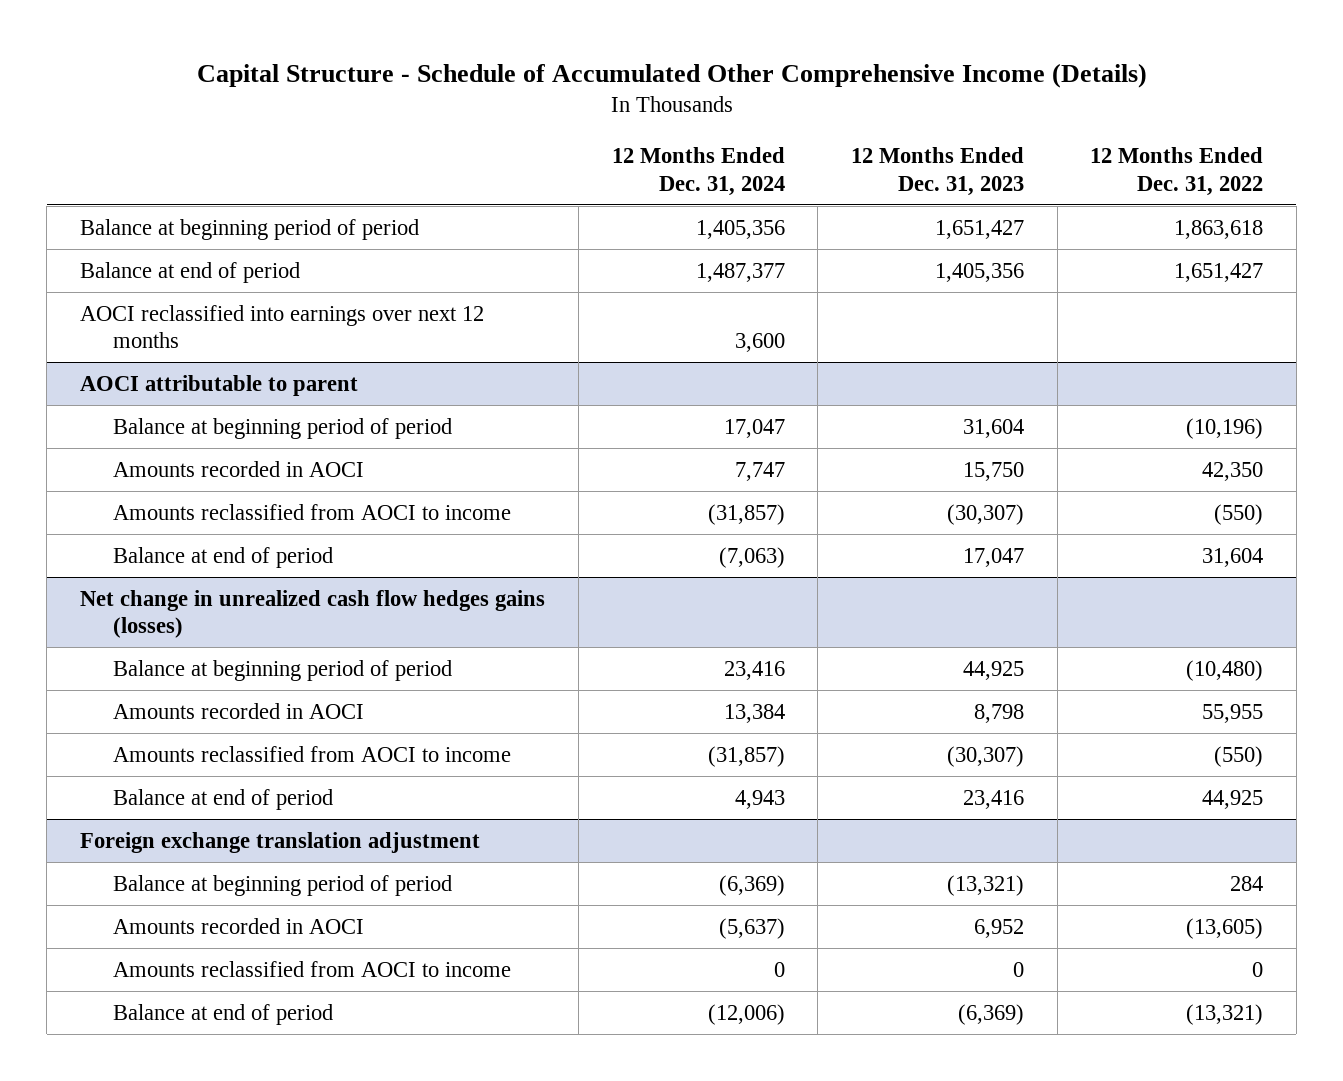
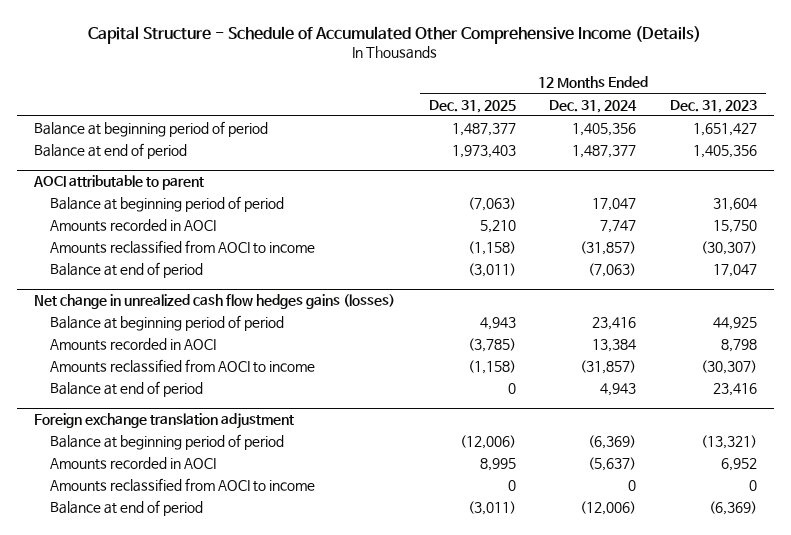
[1090,147,1264,196] 12 Months Ended Dec. 31, 2022 -> none
none -> [428,99,516,113] Dec. 31, 2025
[80,304,485,349] AOCI reclassified into earnings over next 12 months -> none

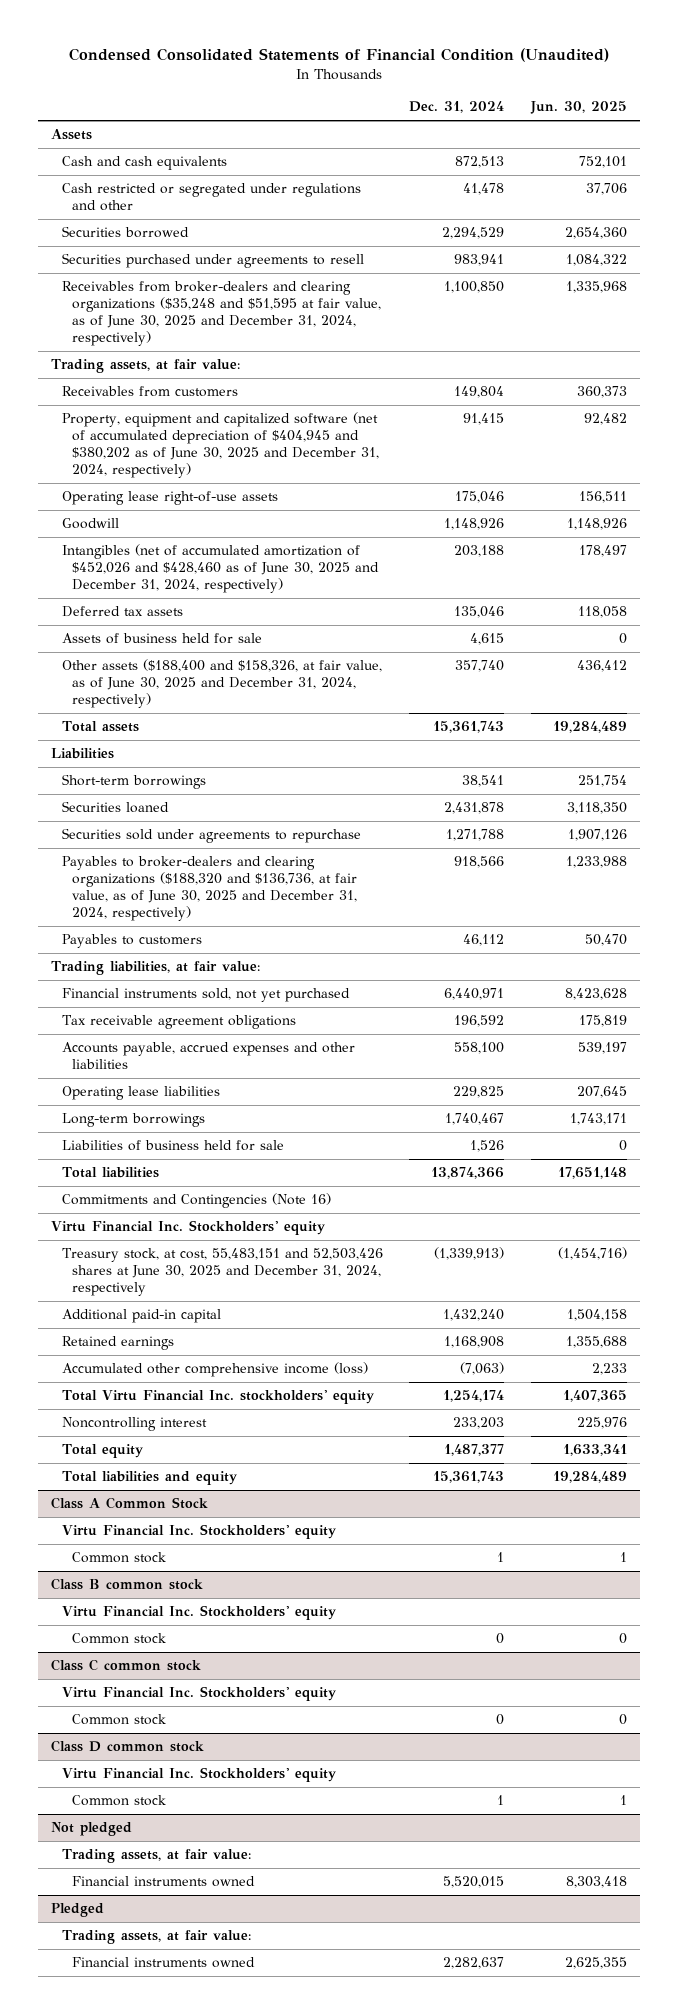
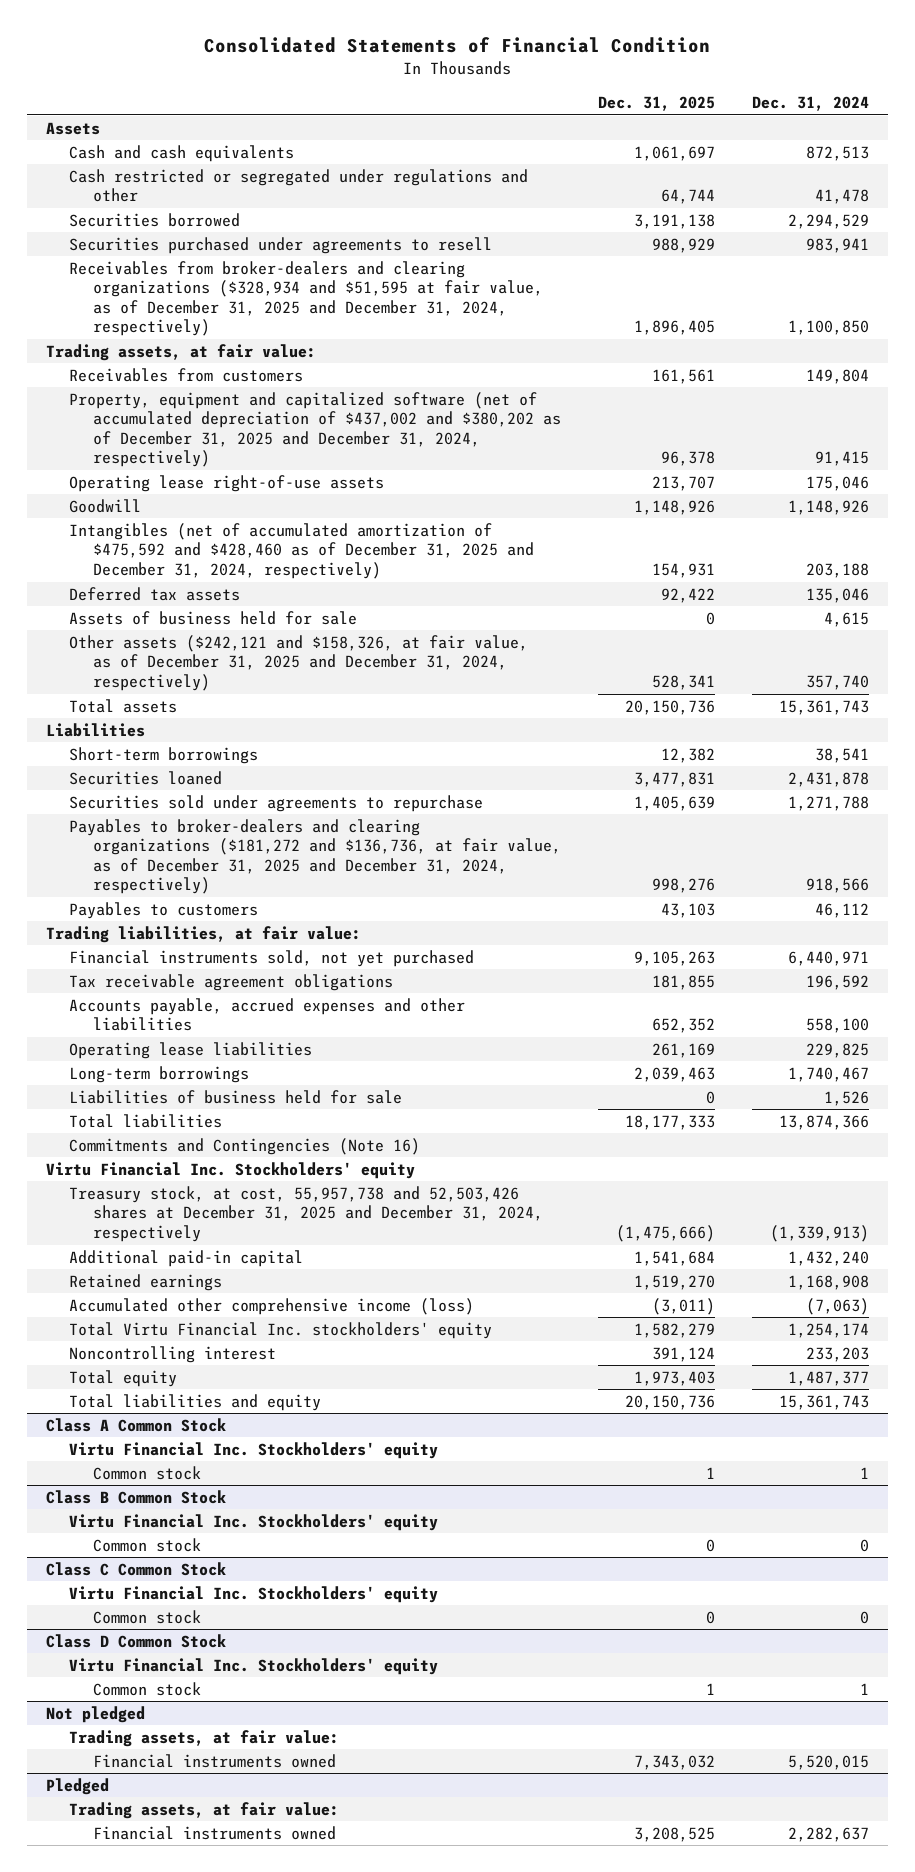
[69,47,610,62] Condensed Consolidated Statements of Financial Condition (Unaudited) -> [204,37,711,54] Consolidated Statements of Financial Condition
[529,101,627,115] Jun. 30, 2025 -> none
none -> [598,96,716,112] Dec. 31, 2025
[61,281,381,347] Receivables from broker-dealers and clearing organizations ($35,248 and $51,595 at fair value, as of June 30, 2025 and December 31, 2024, respectively) -> [69,260,544,337] Receivables from broker-dealers and clearing organizations ($328,934 and $51,595 at fair value, as of December 31, 2025 and December 31, 2024, respectively)
[61,412,379,479] Property, equipment and capitalized software (net of accumulated depreciation of $404,945 and $380,202 as of June 30, 2025 and December 31, 2024, respectively) -> [69,391,562,468] Property, equipment and capitalized software (net of accumulated depreciation of $437,002 and $380,202 as of December 31, 2025 and December 31, 2024, respectively)
[61,544,379,594] Intangibles (net of accumulated amortization of $452,026 and $428,460 as of June 30, 2025 and December 31, 2024, respectively) -> [69,522,535,579] Intangibles (net of accumulated amortization of $475,592 and $428,460 as of December 31, 2025 and December 31, 2024, respectively)
[61,659,382,709] Other assets ($188,400 and $158,326, at fair value, as of June 30, 2025 and December 31, 2024, respectively) -> [69,634,529,691] Other assets ($242,121 and $158,326, at fair value, as of December 31, 2025 and December 31, 2024, respectively)
[61,856,357,922] Payables to broker-dealers and clearing organizations ($188,320 and $136,736, at fair value, as of June 30, 2025 and December 31, 2024, respectively) -> [69,818,562,895] Payables to broker-dealers and clearing organizations ($181,272 and $136,736, at fair value, as of December 31, 2025 and December 31, 2024, respectively)
[61,1248,383,1297] Treasury stock, at cost, 55,483,151 and 52,503,426 shares at June 30, 2025 and December 31, 2024, respectively -> [69,1185,544,1242] Treasury stock, at cost, 55,957,738 and 52,503,426 shares at December 31, 2025 and December 31, 2024, respectively
[51,1578,204,1591] Class B common stock -> [45,1489,226,1504] Class B Common Stock
[51,1659,202,1672] Class C common stock -> [45,1561,226,1576] Class C Common Stock
[51,1740,205,1753] Class D common stock -> [45,1633,226,1648] Class D Common Stock

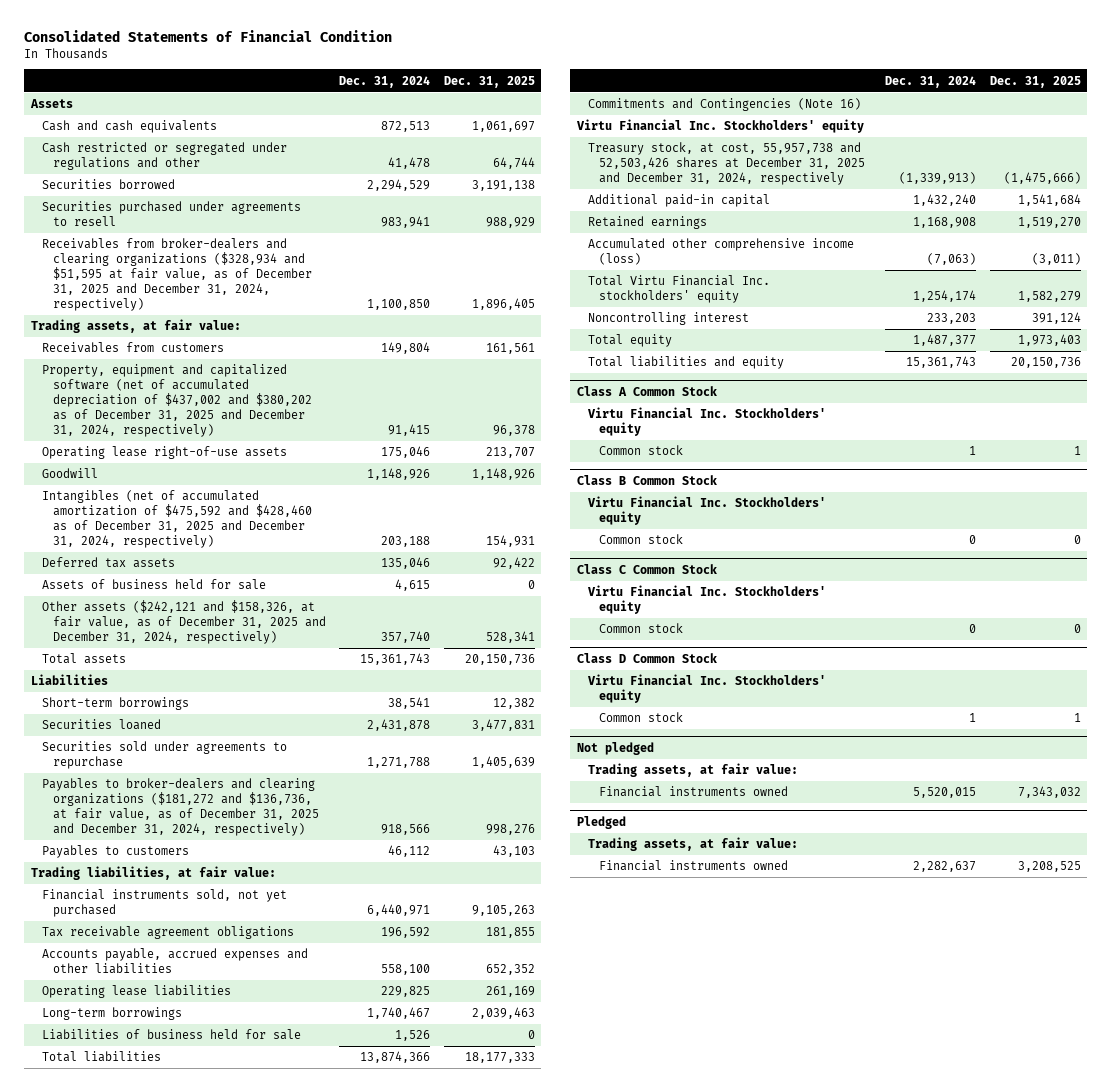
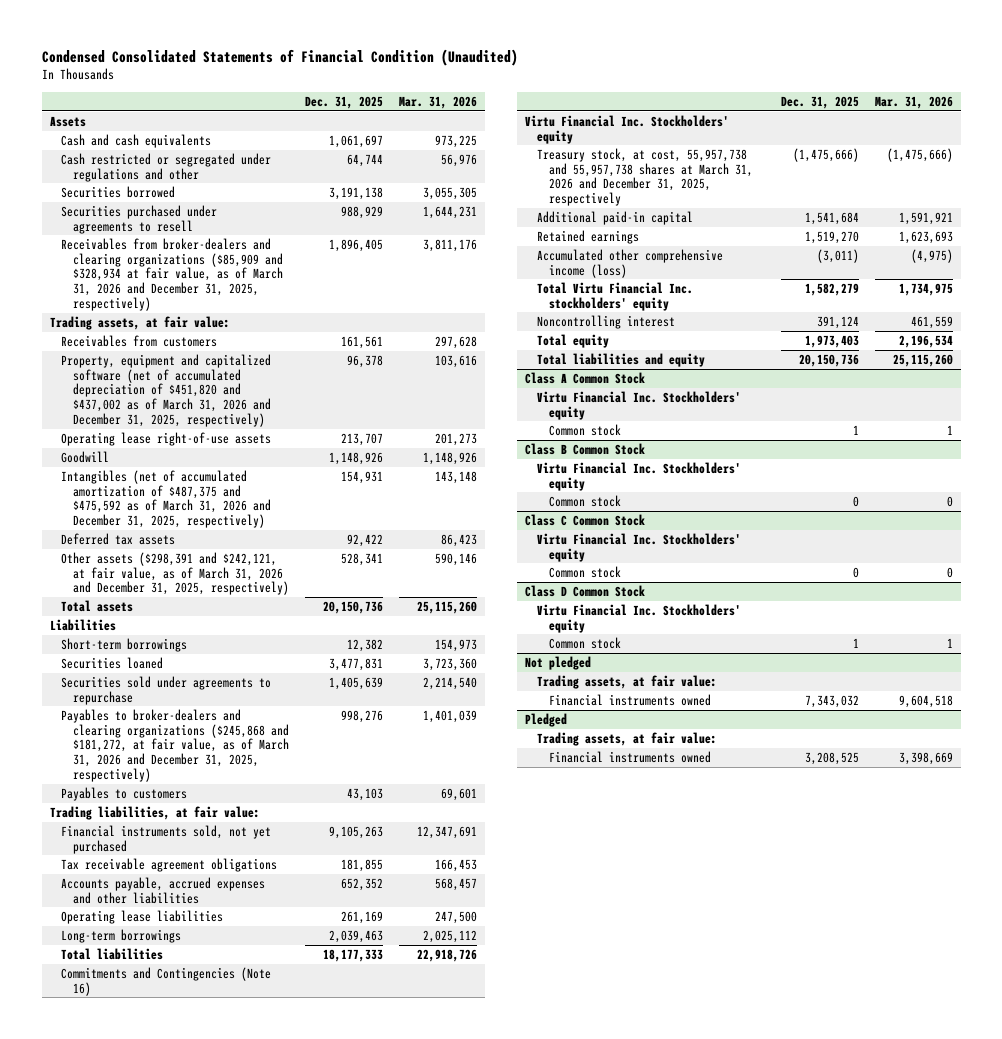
[24,30,393,43] Consolidated Statements of Financial Condition -> [41,48,518,66] Condensed Consolidated Statements of Financial Condition (Unaudited)
[339,75,431,88] Dec. 31, 2024 -> none
none -> [399,95,478,109] Mar. 31, 2026
[41,238,312,312] Receivables from broker-dealers and clearing organizations ($328,934 and $51,595 at fair value, as of December 31, 2025 and December 31, 2024, respectively) -> [61,237,284,312] Receivables from broker-dealers and clearing organizations ($85,909 and $328,934 at fair value, as of March 31, 2026 and December 31, 2025, respectively)
[41,364,312,438] Property, equipment and capitalized software (net of accumulated depreciation of $437,002 and $380,202 as of December 31, 2025 and December 31, 2024, respectively) -> [61,353,272,428] Property, equipment and capitalized software (net of accumulated depreciation of $451,820 and $437,002 as of March 31, 2026 and December 31, 2025, respectively)
[41,490,312,549] Intangibles (net of accumulated amortization of $475,592 and $428,460 as of December 31, 2025 and December 31, 2024, respectively) -> [61,469,272,529] Intangibles (net of accumulated amortization of $487,375 and $475,592 as of March 31, 2026 and December 31, 2025, respectively)
[41,579,266,591] Assets of business held for sale -> none
[41,600,326,645] Other assets ($242,121 and $158,326, at fair value, as of December 31, 2025 and December 31, 2024, respectively) -> [61,551,290,596] Other assets ($298,391 and $242,121, at fair value, as of March 31, 2026 and December 31, 2025, respectively)
[41,778,319,837] Payables to broker-dealers and clearing organizations ($181,272 and $136,736, at fair value, as of December 31, 2025 and December 31, 2024, respectively) -> [61,708,290,783] Payables to broker-dealers and clearing organizations ($245,868 and $181,272, at fair value, as of March 31, 2026 and December 31, 2025, respectively)
[41,1029,301,1041] Liabilities of business held for sale -> none
[587,142,865,186] Treasury stock, at cost, 55,957,738 and 52,503,426 shares at December 31, 2025 and December 31, 2024, respectively -> [536,147,753,207] Treasury stock, at cost, 55,957,738 and 55,957,738 shares at March 31, 2026 and December 31, 2025, respectively

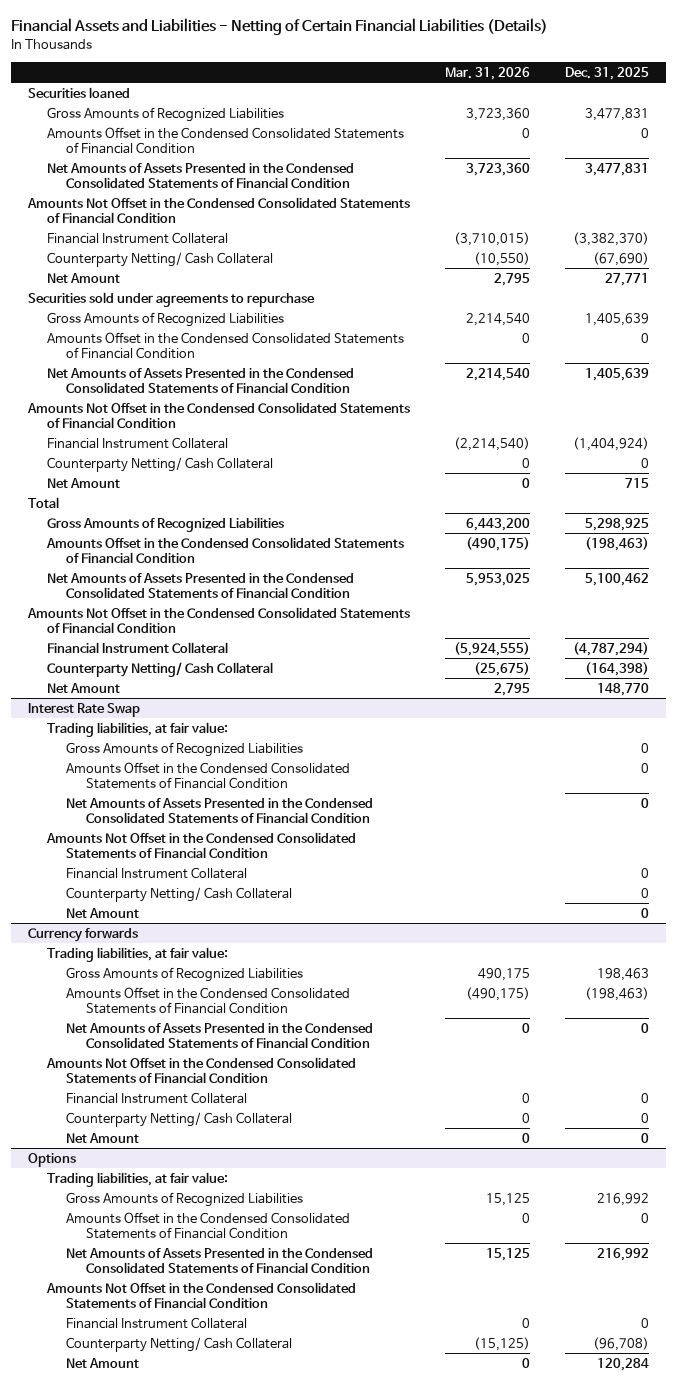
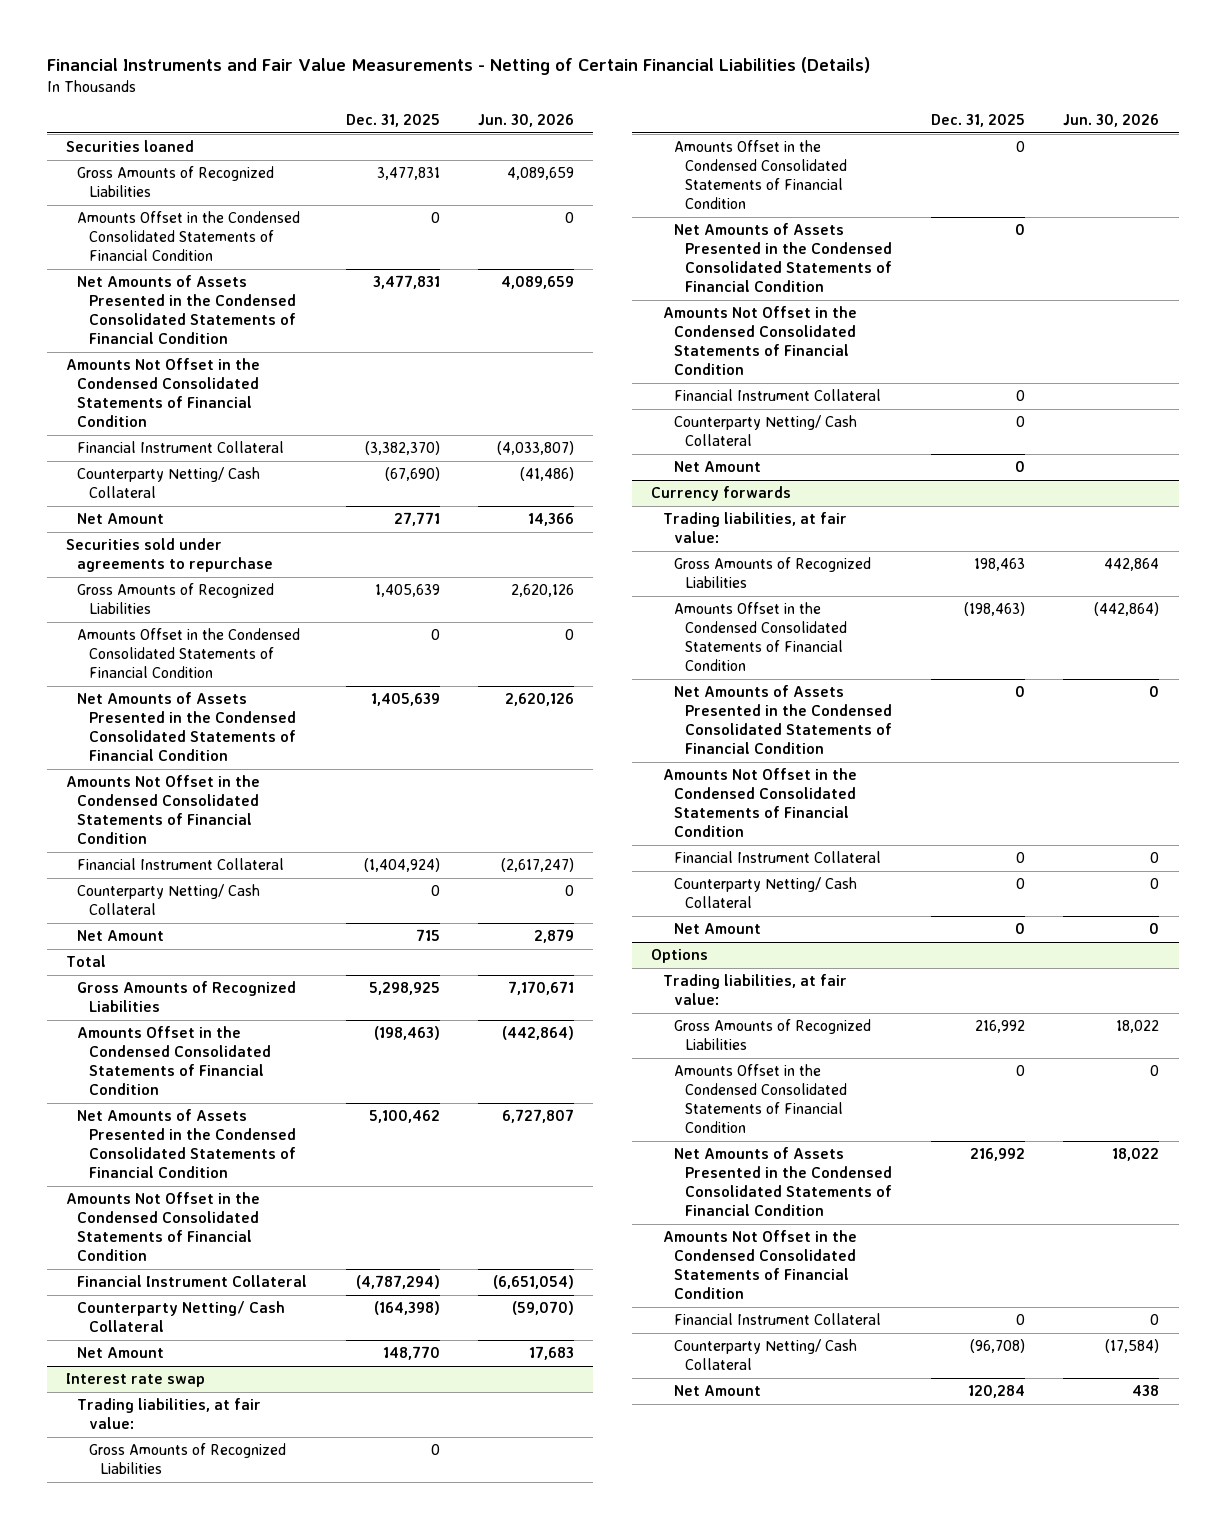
[10,18,548,36] Financial Assets and Liabilities - Netting of Certain Financial Liabilities (Details) -> [46,56,870,75] Financial Instruments and Fair Value Measurements - Netting of Certain Financial Liabilities (Details)
[444,66,530,80] Mar. 31, 2026 -> none
none -> [478,114,575,128] Jun. 30, 2026
[28,702,141,717] Interest Rate Swap -> [65,1373,205,1388] Interest rate swap

